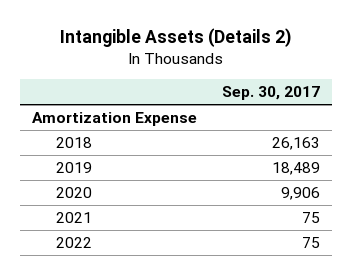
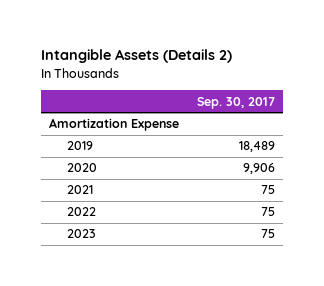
[55,136,92,148] 2018 -> none
none -> [67,229,97,239] 2023

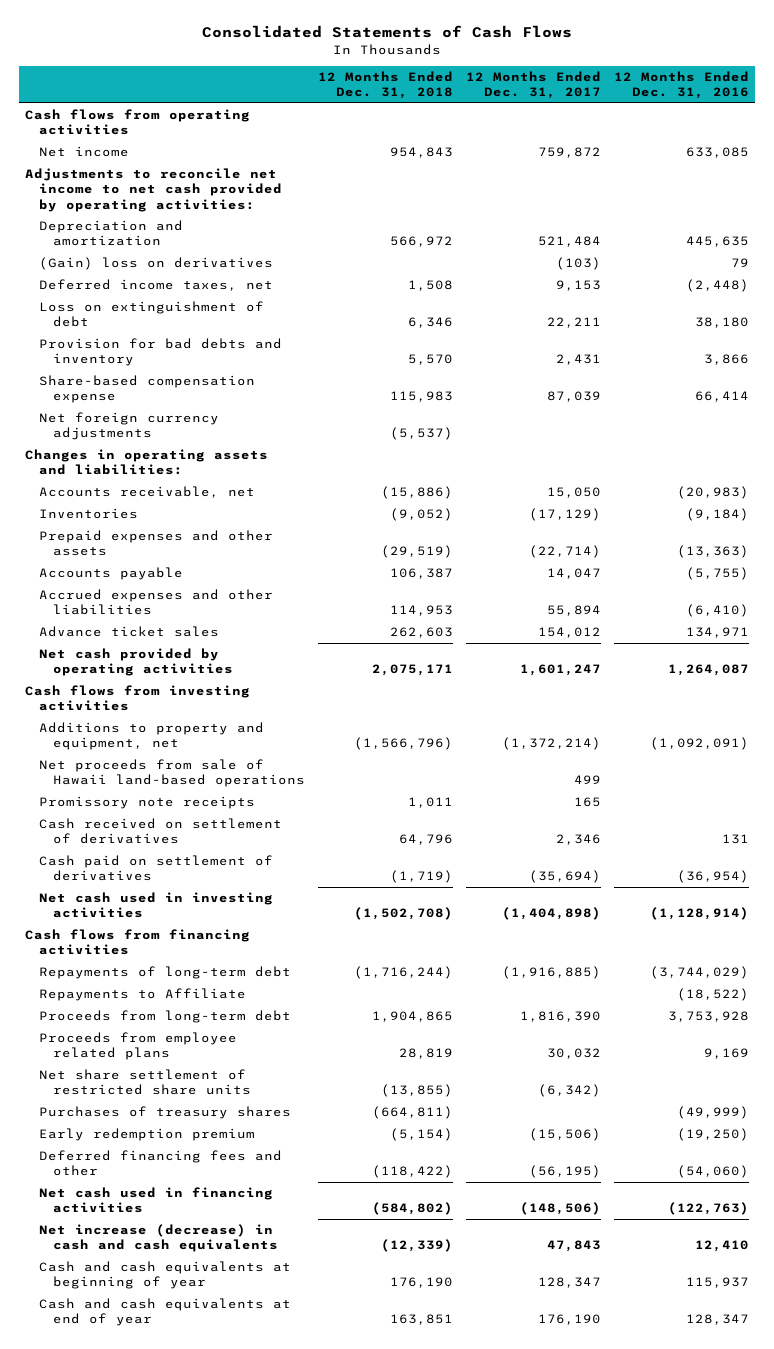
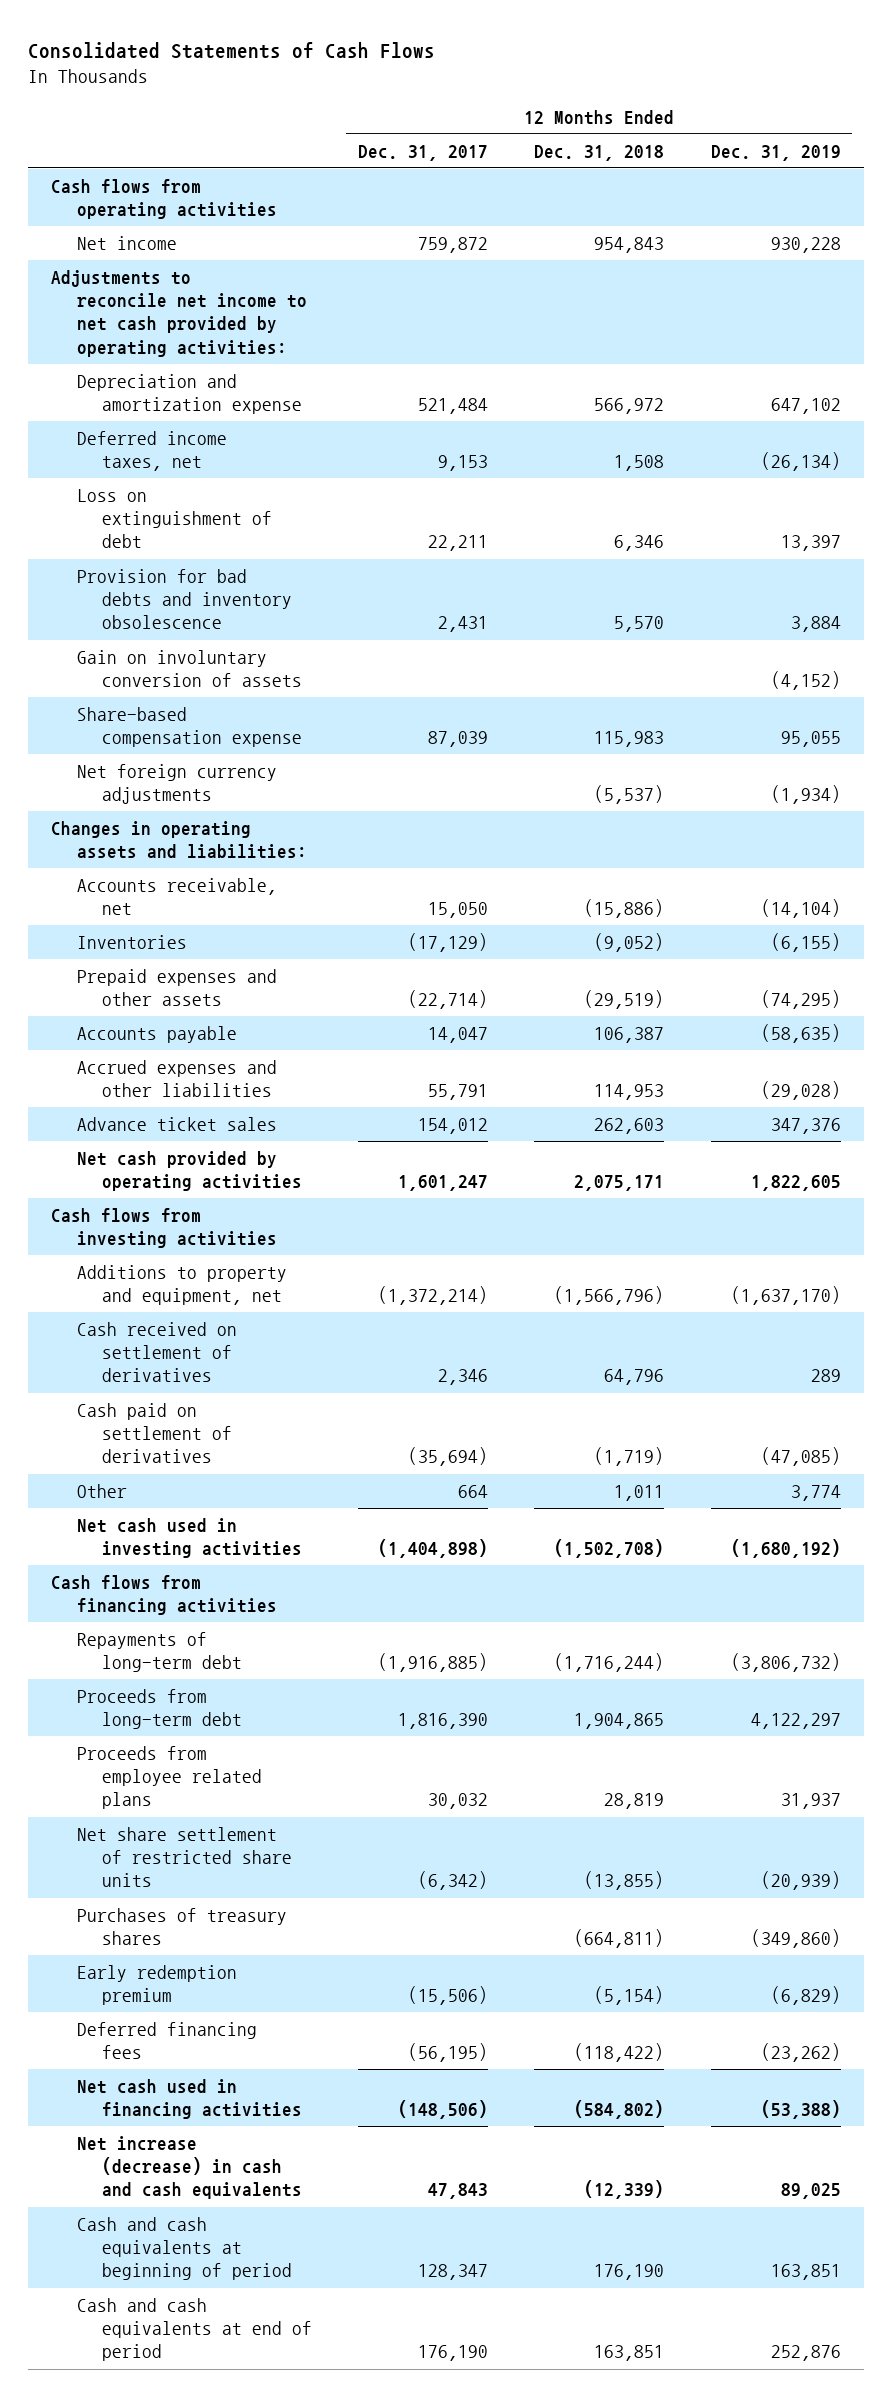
[613,70,749,99] 12 Months Ended Dec. 31, 2016 -> none
none -> [710,144,841,161] Dec. 31, 2019
[38,257,273,271] (Gain) loss on derivatives -> none
[38,220,183,247] Depreciation and amortization -> [76,373,302,415] Depreciation and amortization expense
[38,338,282,367] Provision for bad debts and inventory -> [76,568,292,630] Provision for bad debts and inventory obsolescence
none -> [76,649,302,688] Gain on involuntary conversion of assets
[546,605,601,617] 55,894 -> [428,1084,489,1101] 55,791
[38,759,305,788] Net proceeds from sale of Hawaii land-based operations -> none
[38,796,255,810] Promissory note receipts -> none
none -> [76,1483,127,1498] Other
[38,988,246,1002] Repayments to Affiliate -> none
[38,1150,282,1177] Deferred financing fees and other -> [76,2021,257,2060] Deferred financing fees
[38,1261,291,1290] Cash and cash equivalents at beginning of year -> [76,2216,292,2281] Cash and cash equivalents at beginning of period
[38,1298,291,1327] Cash and cash equivalents at end of year -> [76,2297,312,2362] Cash and cash equivalents at end of period

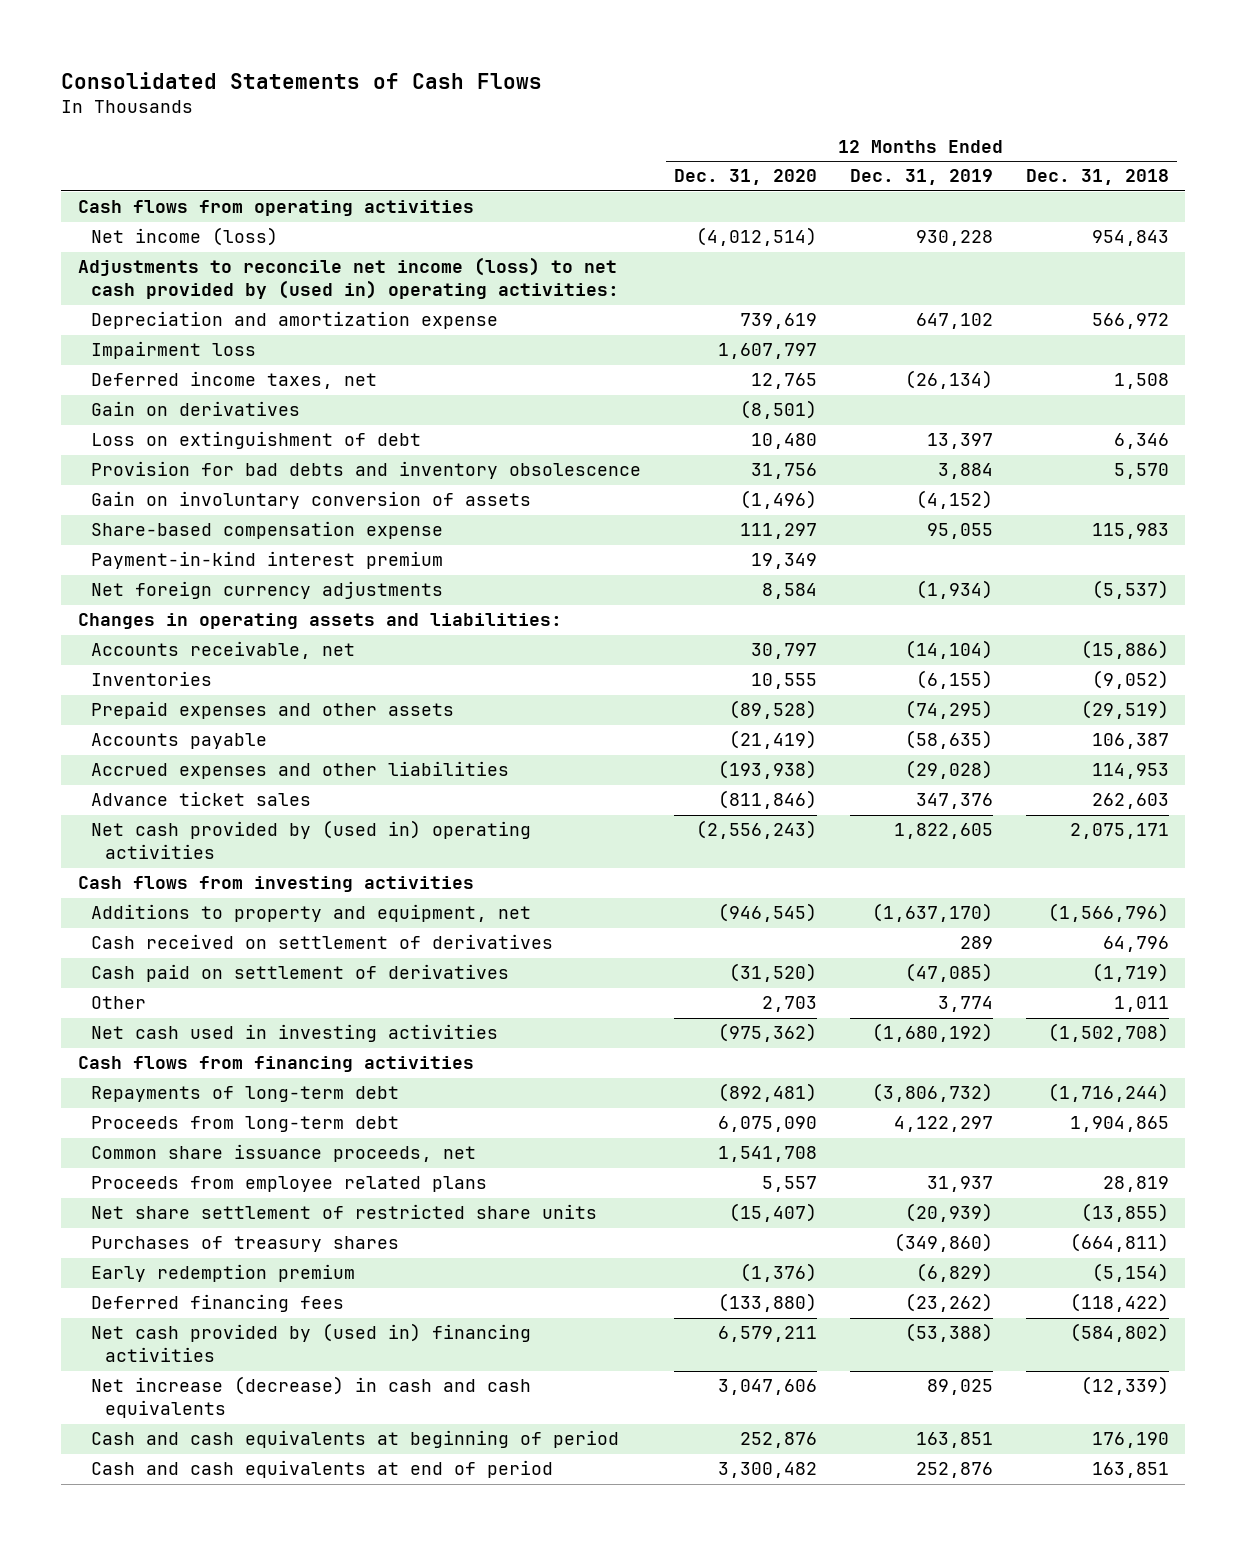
[358,144,489,161] Dec. 31, 2017 -> none
none -> [674,169,818,186] Dec. 31, 2020
[76,235,177,250] Net income -> [91,227,279,247] Net income (loss)
[51,269,307,357] Adjustments to reconcile net income to net cash provided by operating activities: -> [77,257,620,300] Adjustments to reconcile net income (loss) to net cash provided by (used in) operating activities:
none -> [91,341,257,360] Impairment loss
none -> [91,401,301,417] Gain on derivatives
none -> [91,551,444,570] Payment-in-kind interest premium
[76,1150,302,1192] Net cash provided by operating activities -> [91,820,532,860] Net cash provided by (used in) operating activities
none -> [91,1144,477,1163] Common share issuance proceeds, net
[76,2078,302,2120] Net cash used in financing activities -> [91,1323,532,1363] Net cash provided by (used in) financing activities

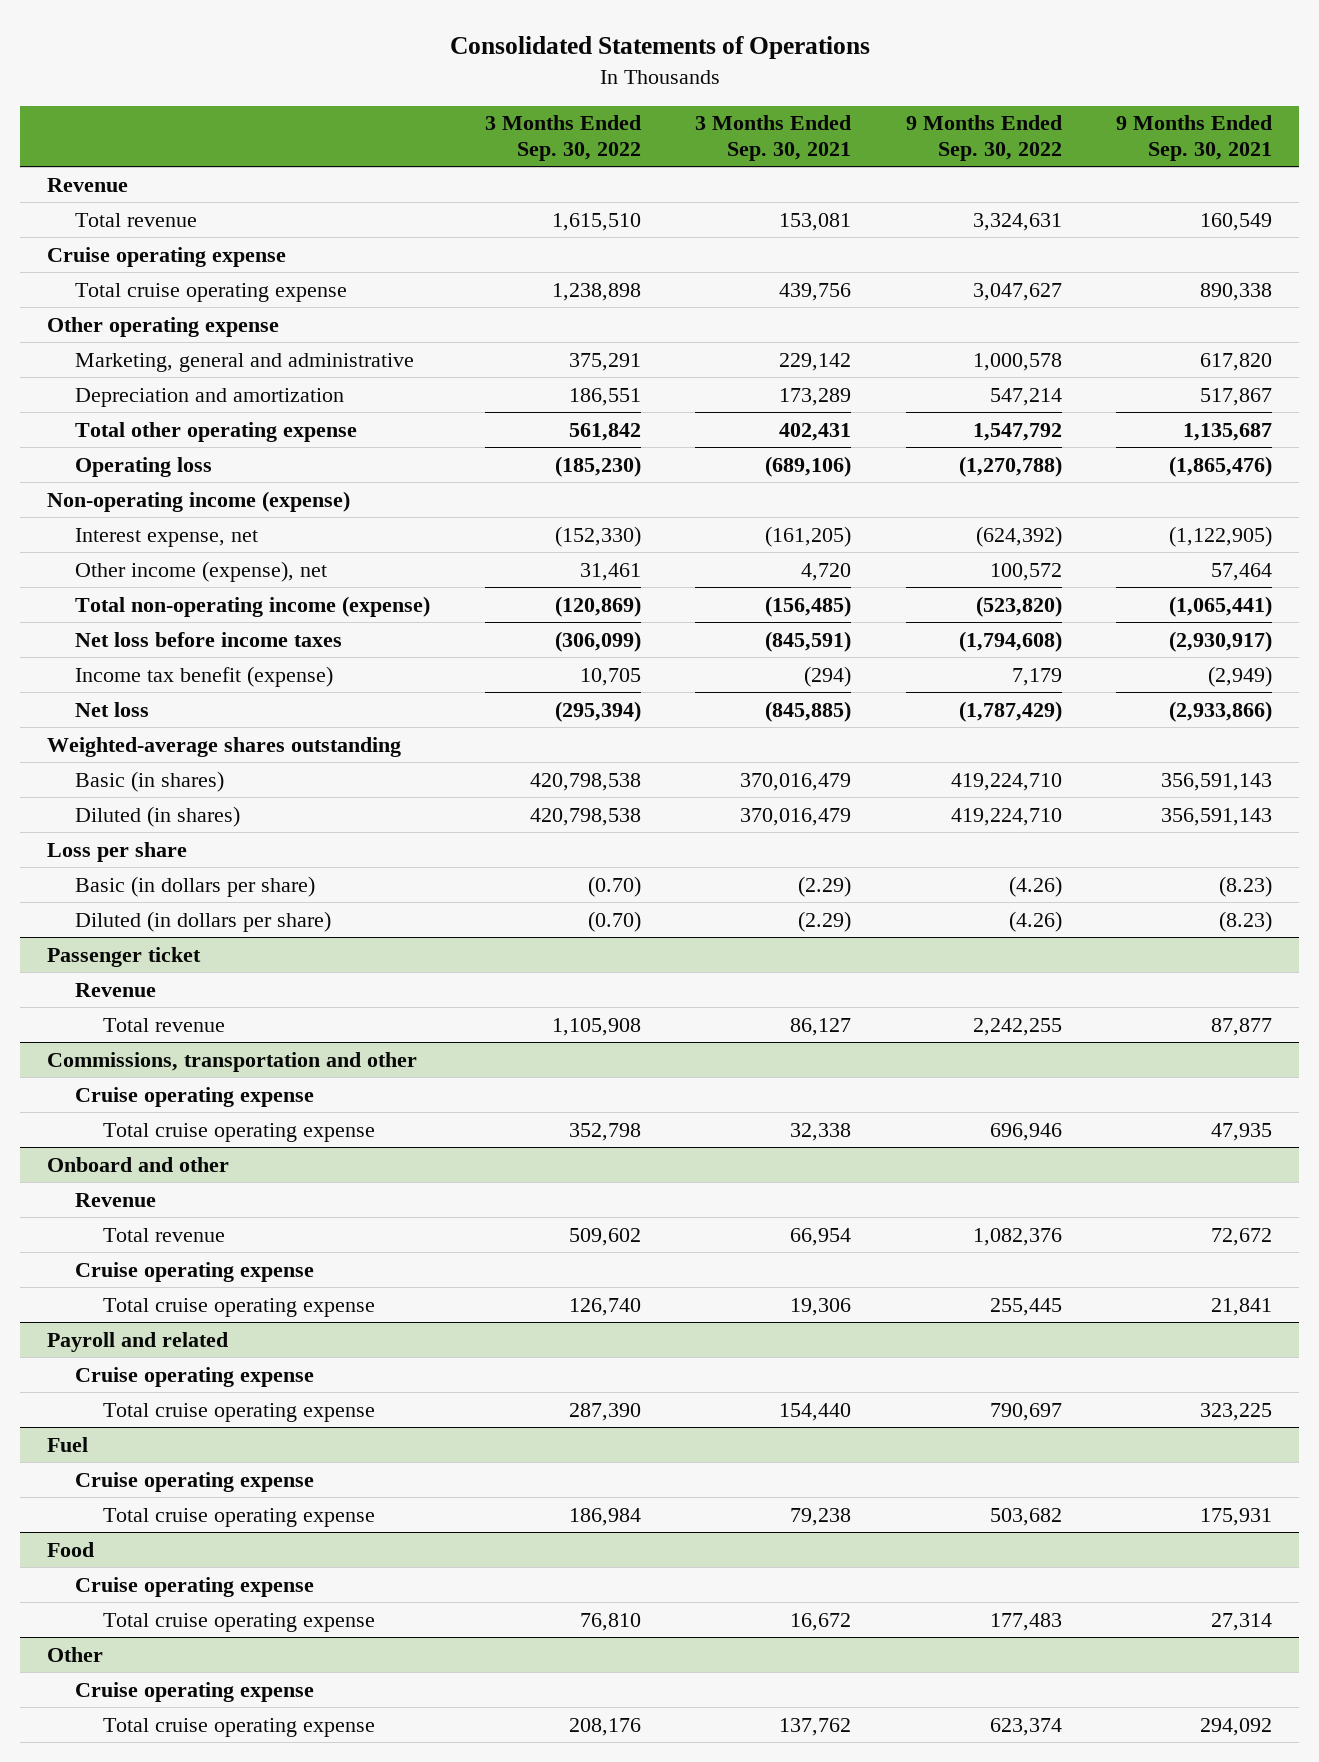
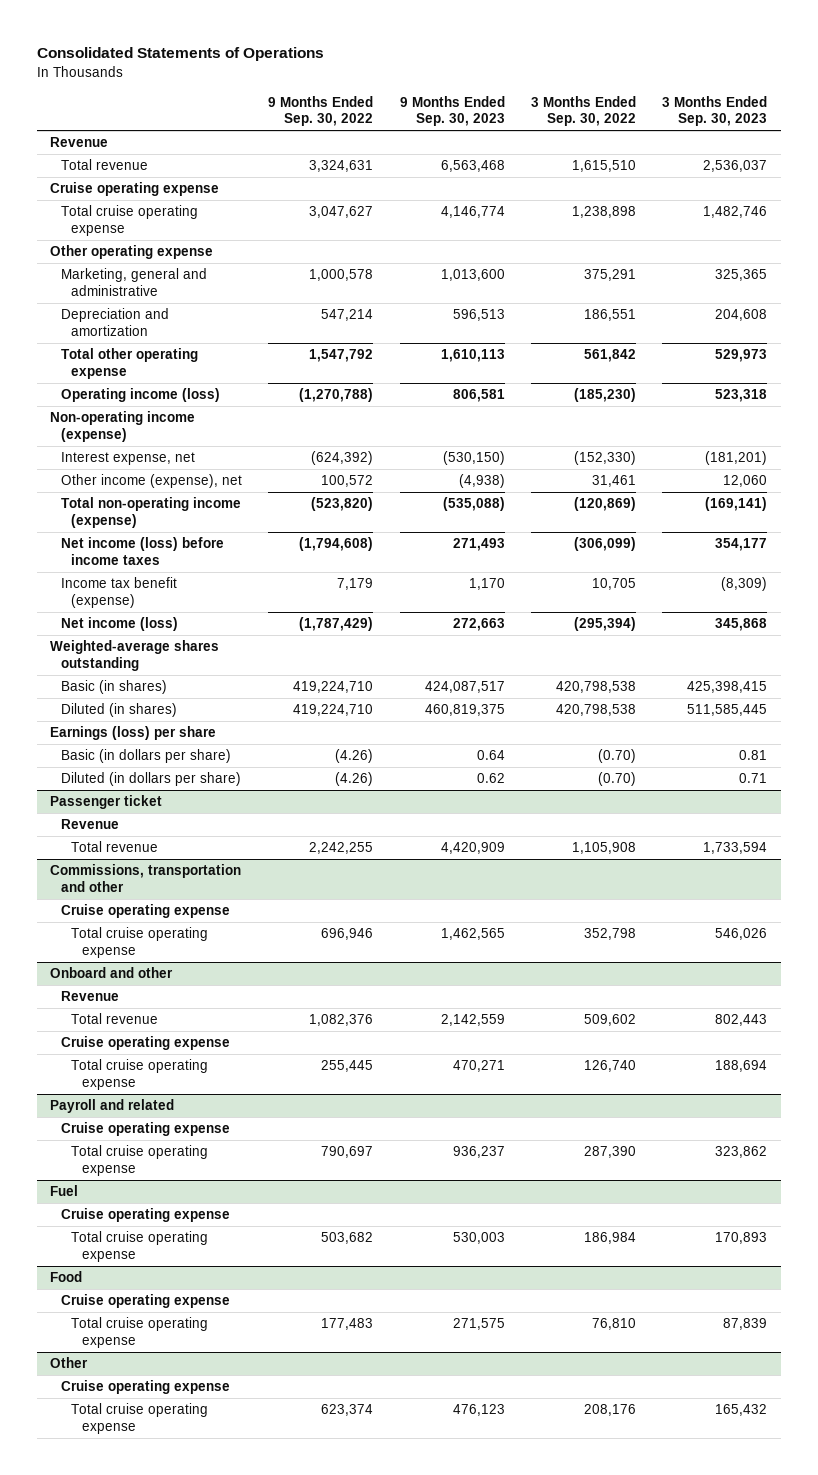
[695,115,852,161] 3 Months Ended Sep. 30, 2021 -> none
[1116,115,1273,161] 9 Months Ended Sep. 30, 2021 -> none
none -> [399,95,505,127] 9 Months Ended Sep. 30, 2023
none -> [662,95,768,127] 3 Months Ended Sep. 30, 2023
[75,456,213,477] Operating loss -> [60,388,220,403] Operating income (loss)
[75,631,343,647] Net loss before income taxes -> [60,537,224,565] Net income (loss) before income taxes
[75,701,150,717] Net loss -> [60,617,178,632] Net income (loss)
[46,841,187,862] Loss per share -> [50,726,217,741] Earnings (loss) per share

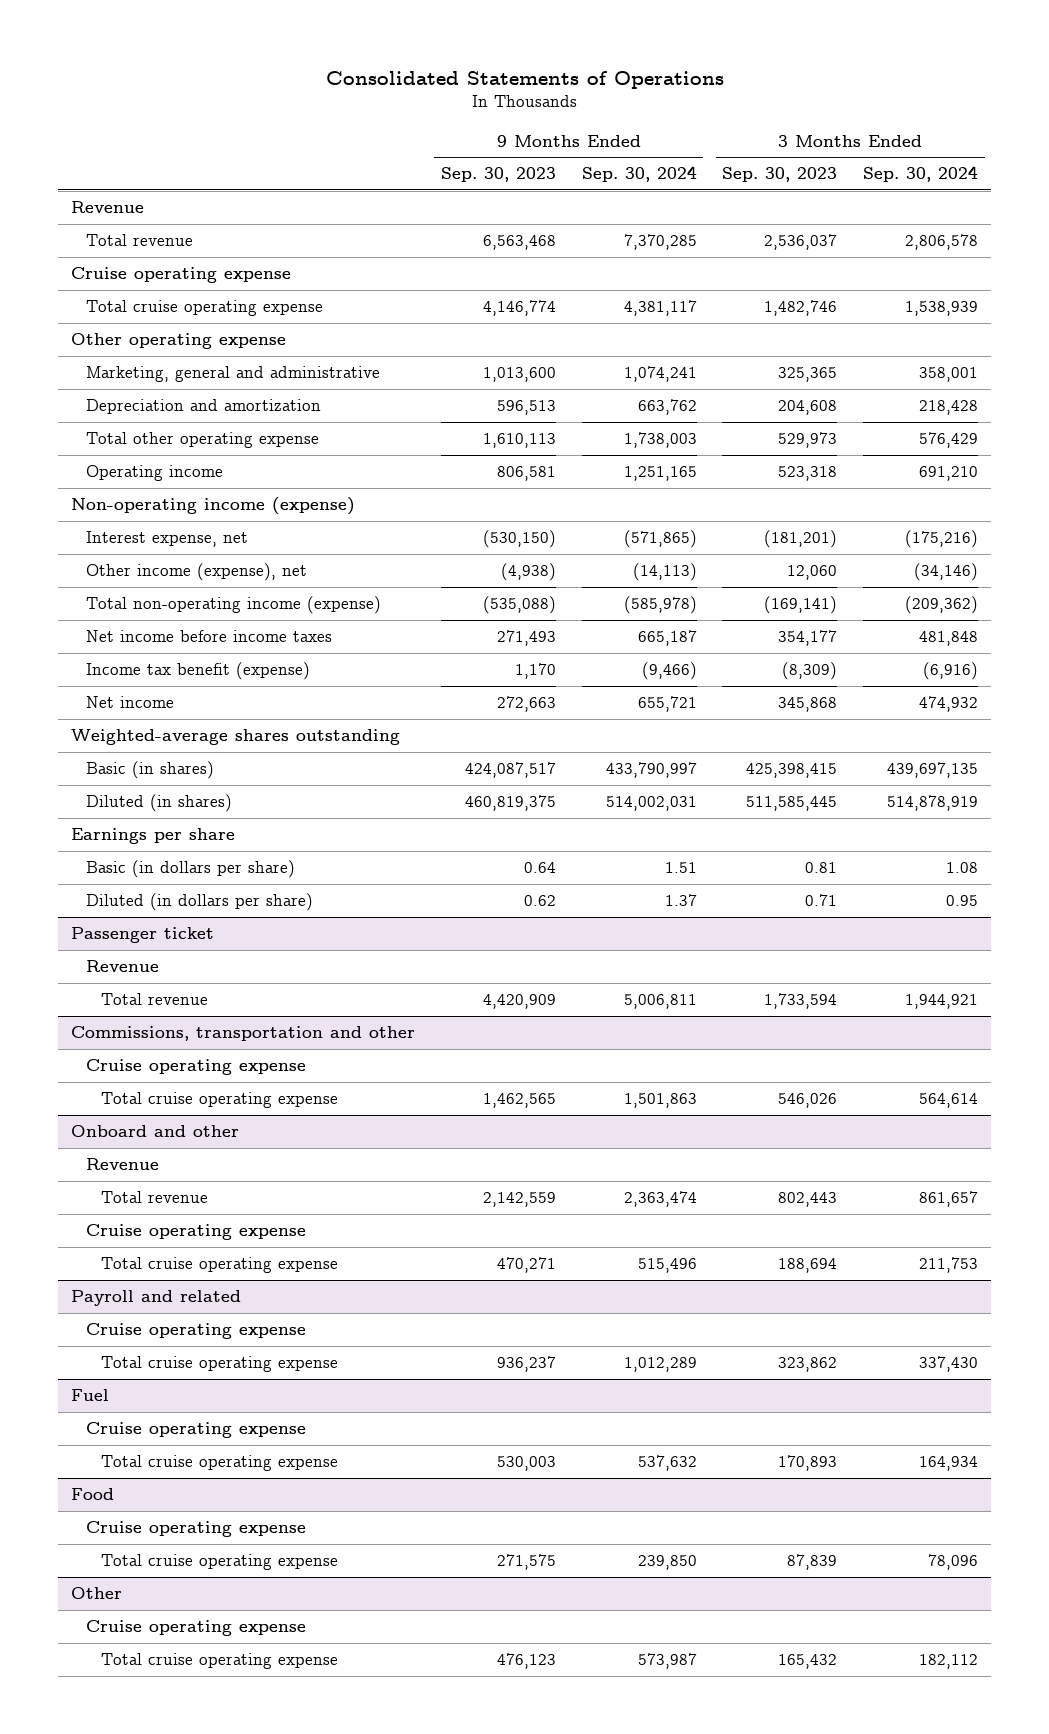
[268,95,374,127] 9 Months Ended Sep. 30, 2022 -> none
[530,95,636,127] 3 Months Ended Sep. 30, 2022 -> none
none -> [581,166,697,183] Sep. 30, 2024
none -> [863,166,979,183] Sep. 30, 2024
[60,388,220,403] Operating income (loss) -> [85,465,223,482] Operating income
[60,537,224,565] Net income (loss) before income taxes -> [85,630,332,643] Net income before income taxes
[60,617,178,632] Net income (loss) -> [85,696,174,709] Net income
[50,726,217,741] Earnings (loss) per share -> [71,828,236,845] Earnings per share

